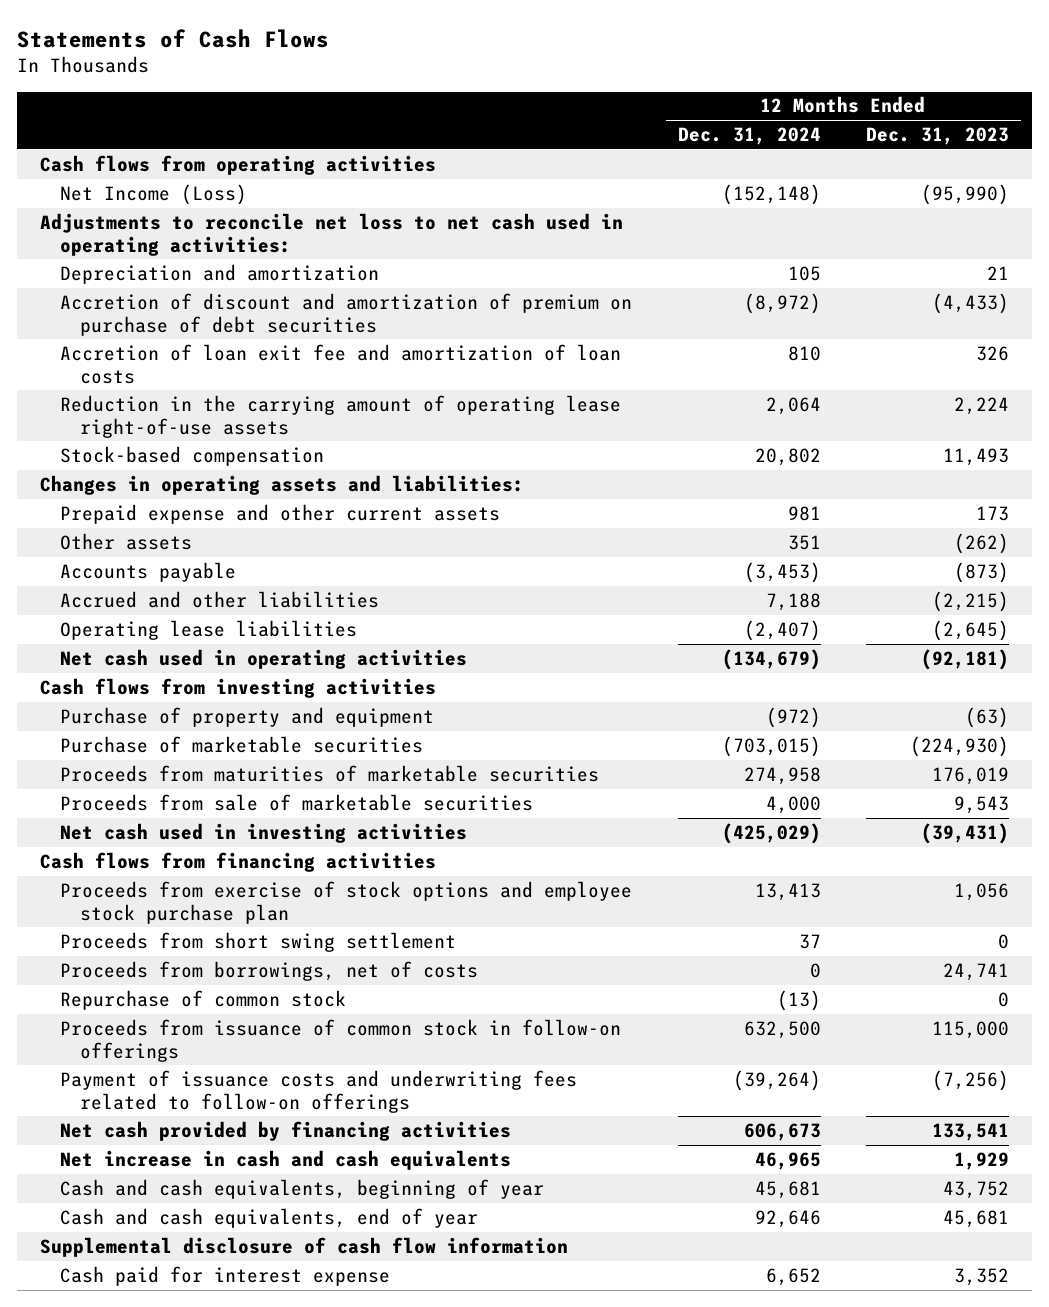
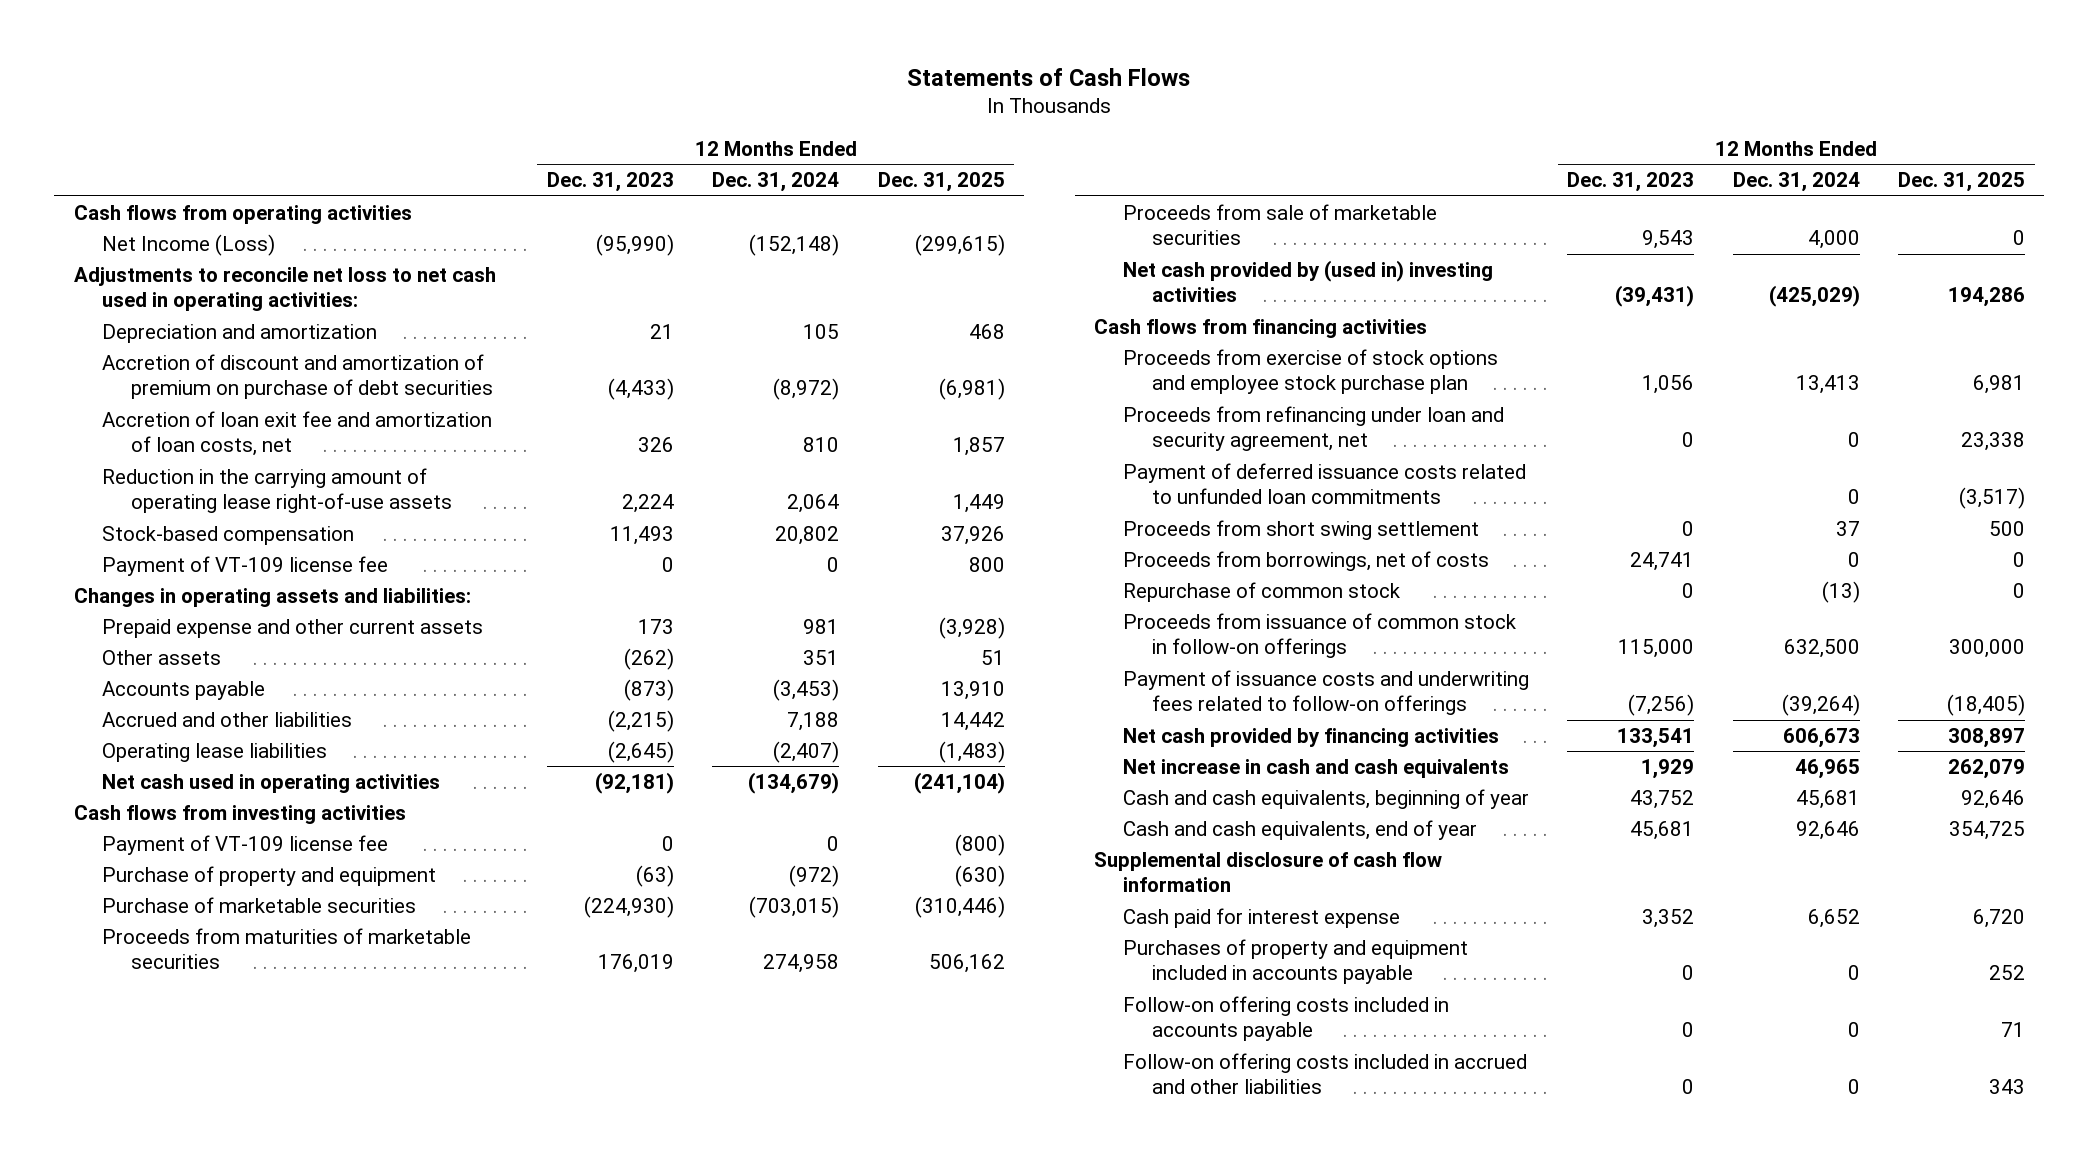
none -> [877,172,1005,193] Dec. 31, 2025
[59,343,621,384] Accretion of loan exit fee and amortization of loan costs -> [102,410,493,457] Accretion of loan exit fee and amortization of loan costs, net
none -> [102,555,389,576] Payment of VT-109 license fee
none -> [102,834,389,855] Payment of VT-109 license fee
[59,822,467,843] Net cash used in investing activities -> [1122,259,1493,303] Net cash provided by (used in) investing activities
none -> [1122,405,1504,452] Proceeds from refinancing under loan and security agreement, net
none -> [1122,462,1526,505] Payment of deferred issuance costs related to unfunded loan commitments
none -> [1122,938,1468,985] Purchases of property and equipment included in accounts payable
none -> [1122,995,1449,1042] Follow-on offering costs included in accounts payable
none -> [1122,1052,1527,1095] Follow-on offering costs included in accrued and other liabilities

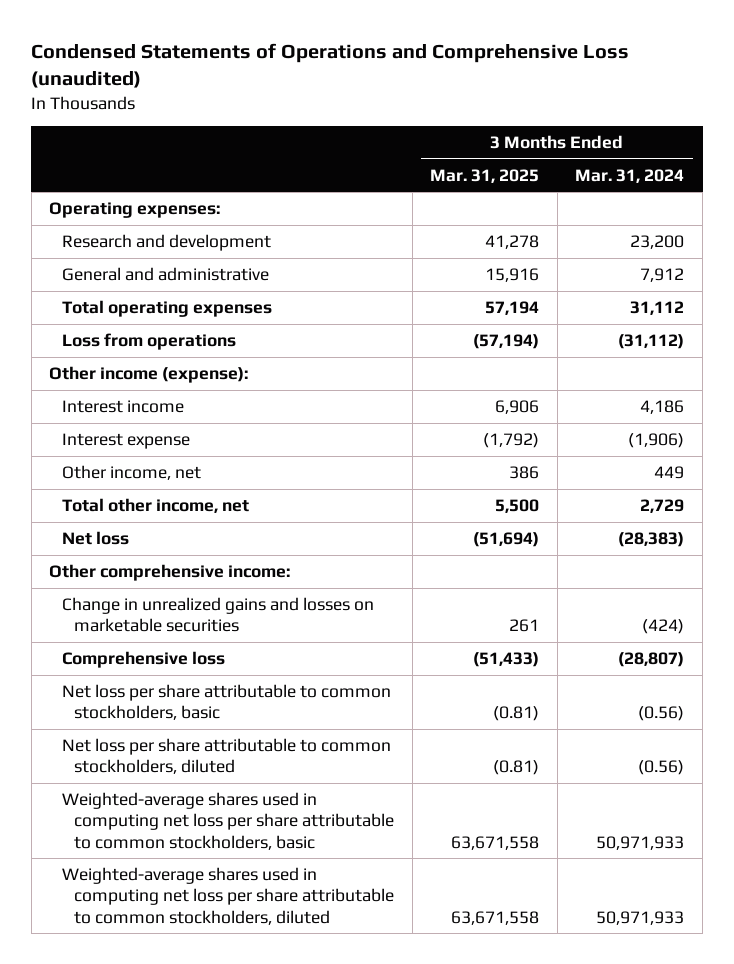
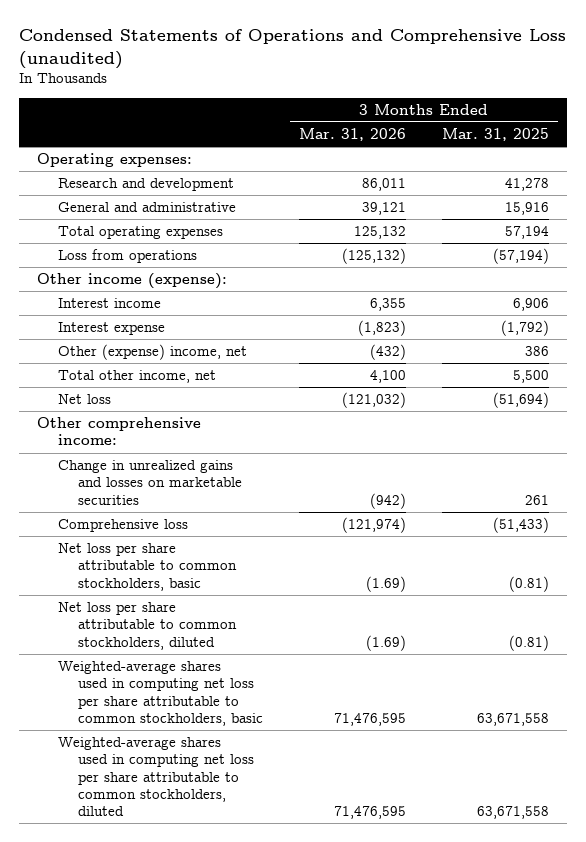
[575,168,685,183] Mar. 31, 2024 -> none
none -> [299,127,407,141] Mar. 31, 2026
[61,464,201,480] Other income, net -> [57,344,247,361] Other (expense) income, net

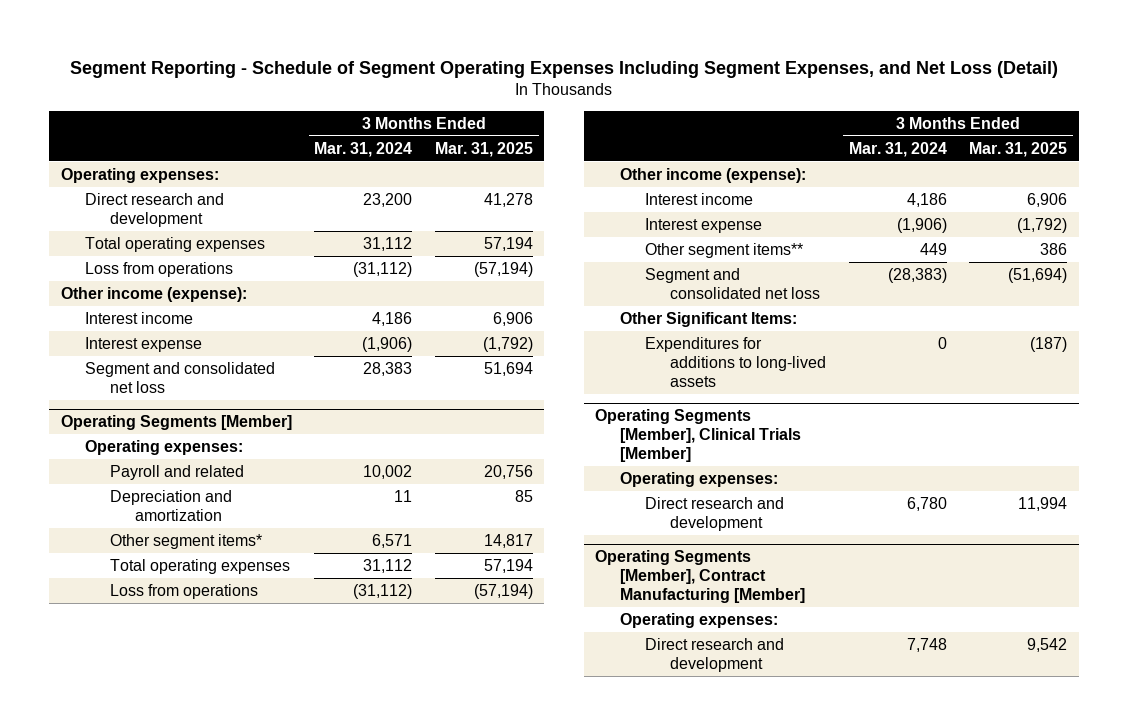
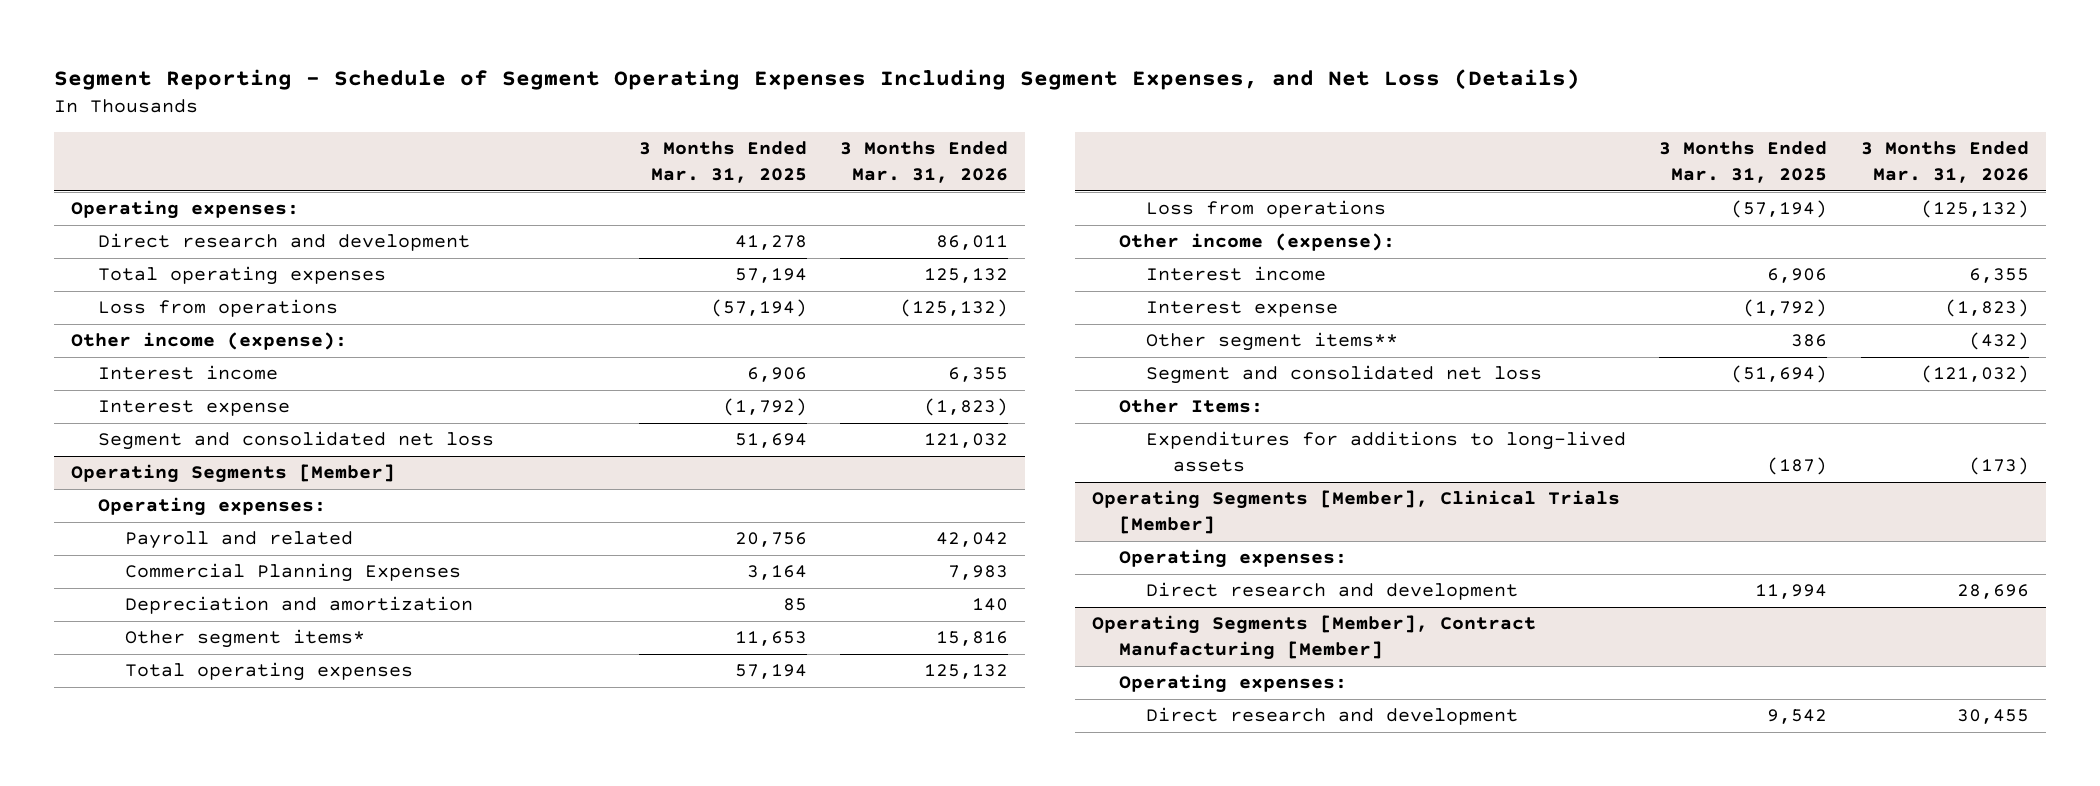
[70,60,1059,78] Segment Reporting - Schedule of Segment Operating Expenses Including Segment Expenses, and Net Loss (Detail) -> [54,69,1581,91] Segment Reporting - Schedule of Segment Operating Expenses Including Segment Expenses, and Net Loss (Details)
[314,141,413,157] Mar. 31, 2024 -> none
none -> [840,141,1009,184] 3 Months Ended Mar. 31, 2026
none -> [125,563,462,583] Commercial Planning Expenses
[483,533,533,548] 14,817 -> [734,631,807,647] 11,653
[619,311,797,327] Other Significant Items: -> [1118,399,1263,414] Other Items:

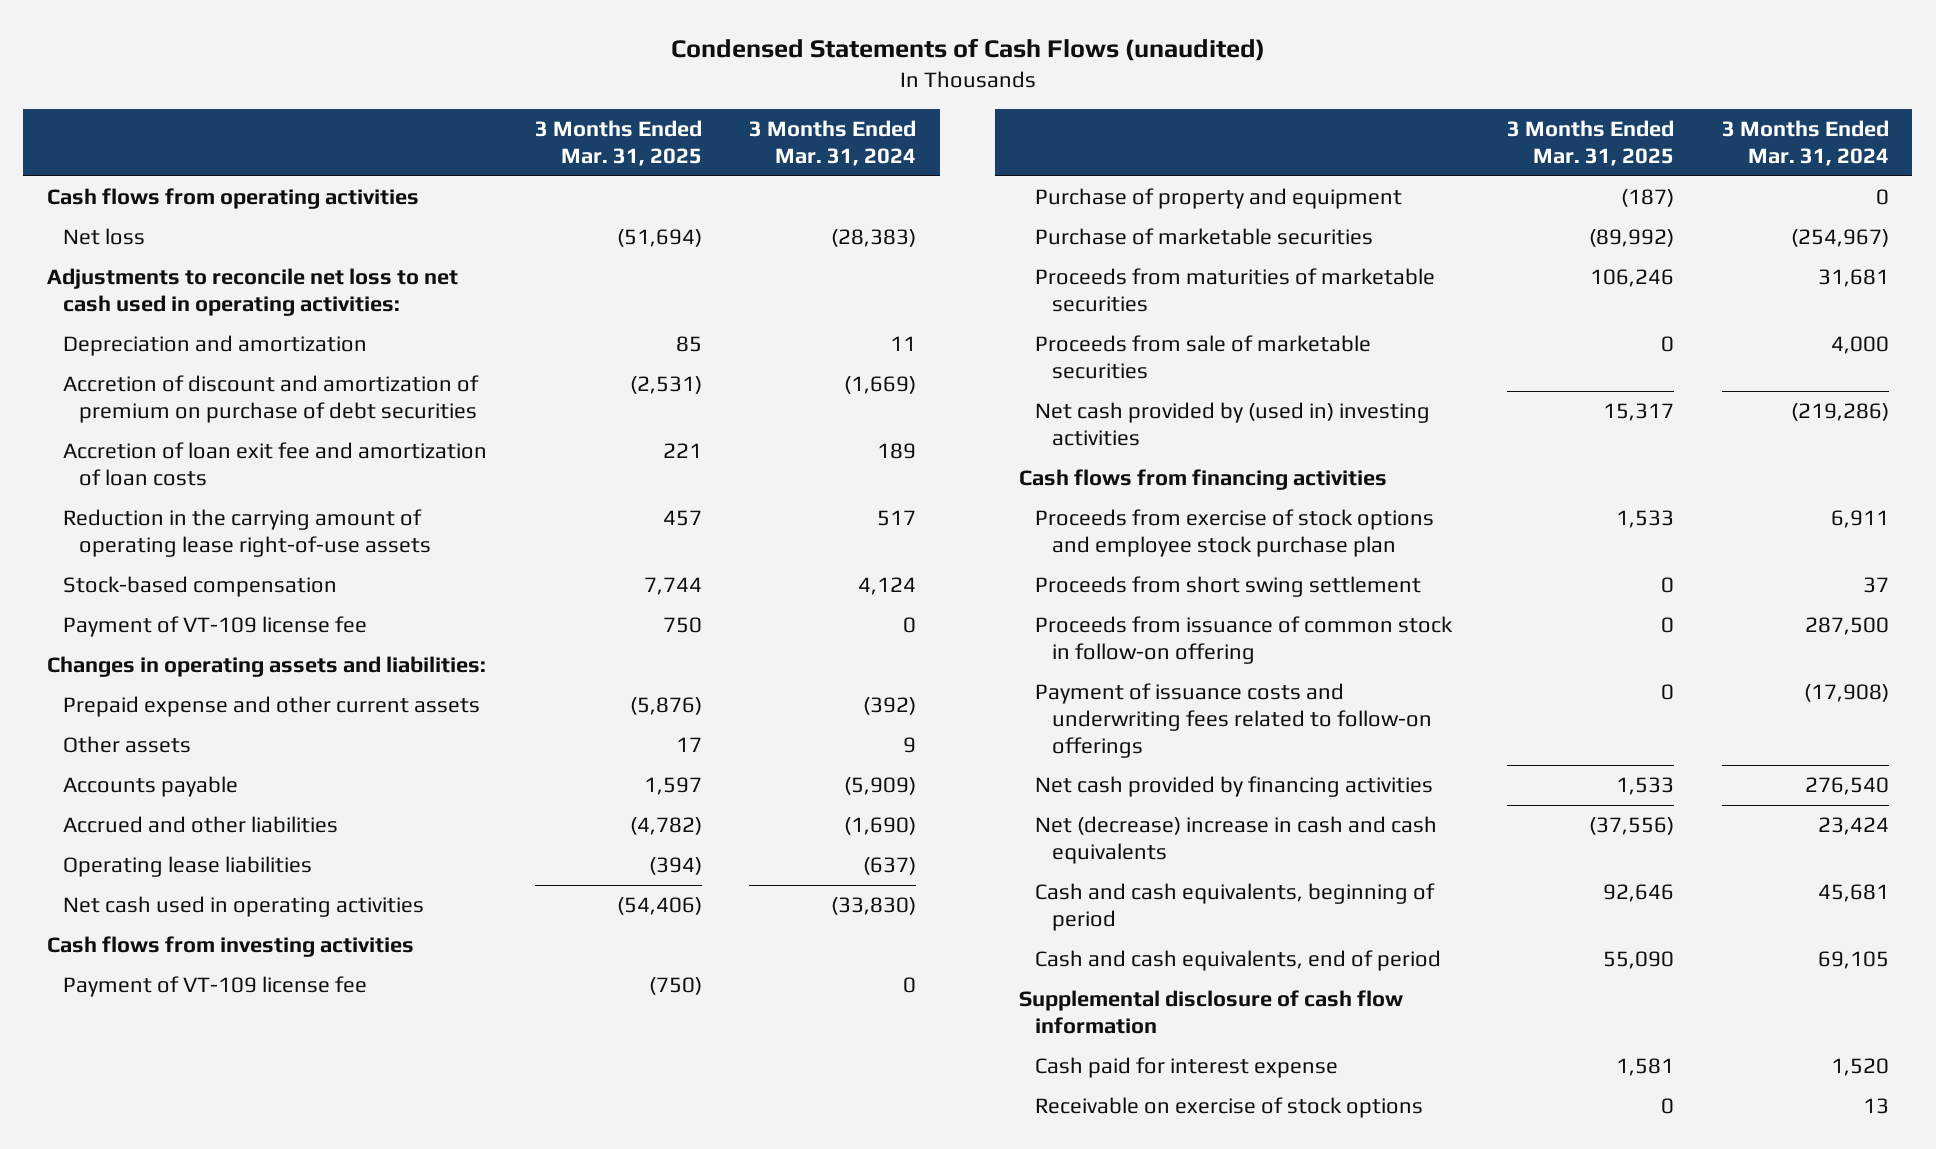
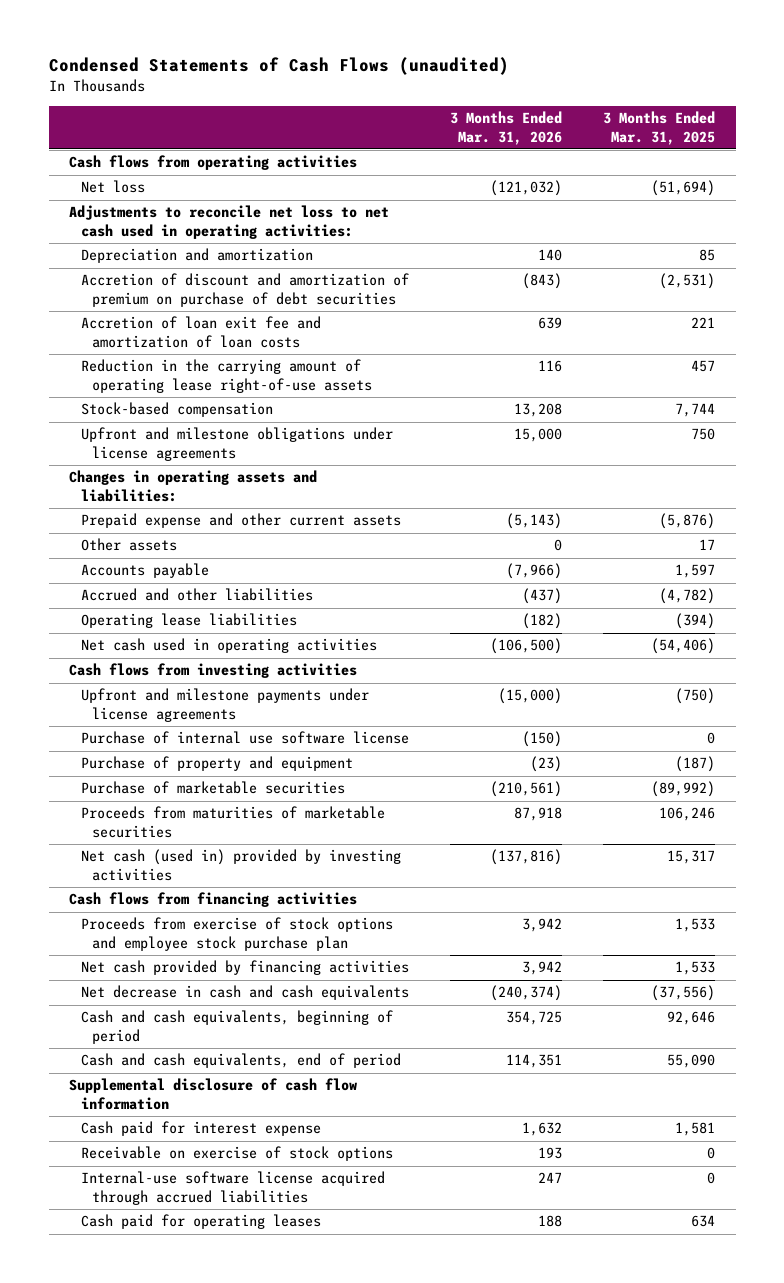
[749,120,917,166] 3 Months Ended Mar. 31, 2024 -> none
none -> [449,111,562,145] 3 Months Ended Mar. 31, 2026
[63,616,368,638] Payment of VT-109 license fee -> none
none -> [80,427,393,461] Upfront and milestone obligations under license agreements
[63,976,368,998] Payment of VT-109 license fee -> none
none -> [80,688,369,722] Upfront and milestone payments under license agreements
none -> [80,731,409,745] Purchase of internal use software license
[1035,335,1372,379] Proceeds from sale of marketable securities -> none
[1035,402,1431,446] Net cash provided by (used in) investing activities -> [80,849,401,881] Net cash (used in) provided by investing activities
[1035,576,1422,598] Proceeds from short swing settlement -> none
[1035,616,1454,664] Proceeds from issuance of common stock in follow-on offering -> none
[1035,683,1432,758] Payment of issuance costs and underwriting fees related to follow-on offerings -> none
[1035,816,1438,864] Net (decrease) increase in cash and cash equivalents -> [80,985,409,1001] Net decrease in cash and cash equivalents
none -> [80,1171,385,1205] Internal-use software license acquired through accrued liabilities
none -> [80,1214,321,1230] Cash paid for operating leases

